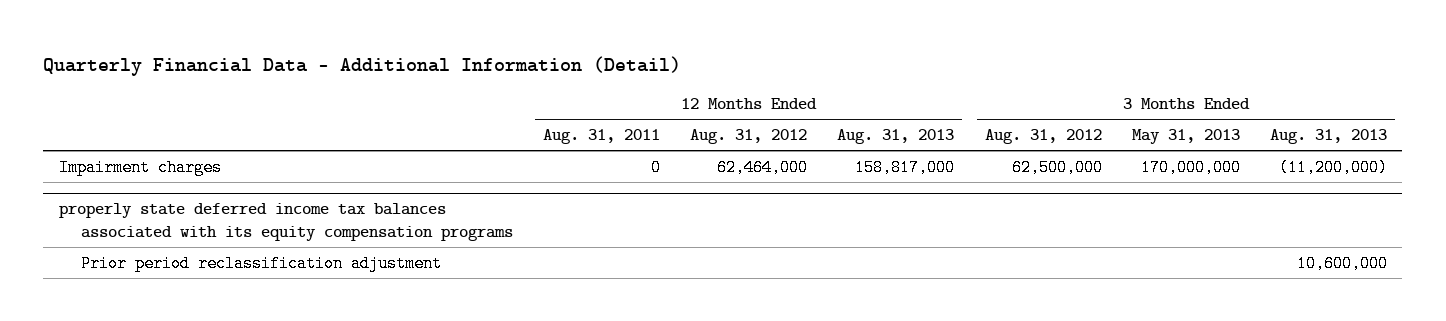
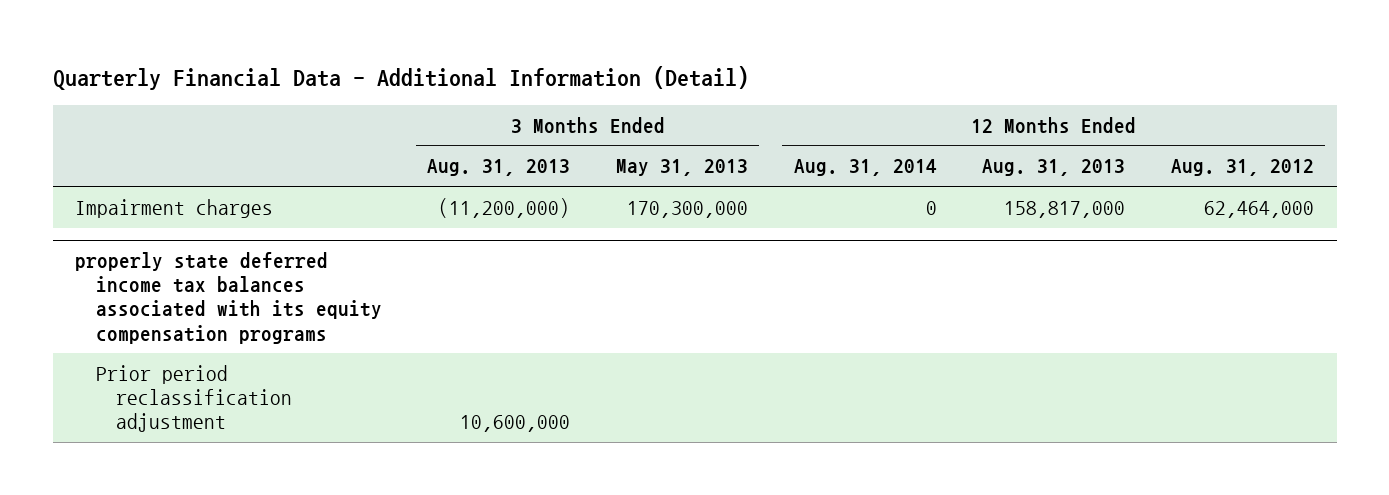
[542,129,660,145] Aug. 31, 2011 -> none
[984,129,1102,145] Aug. 31, 2012 -> none
none -> [793,159,937,177] Aug. 31, 2014
[1140,158,1241,176] 170,000,000 -> [626,200,748,218] 170,300,000

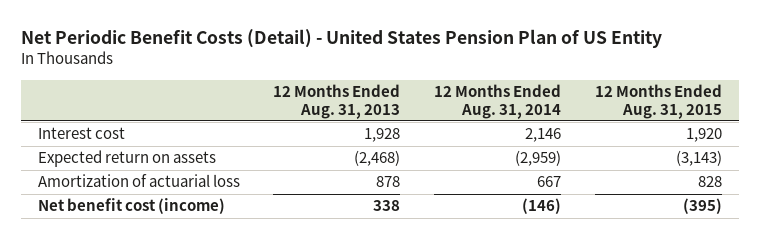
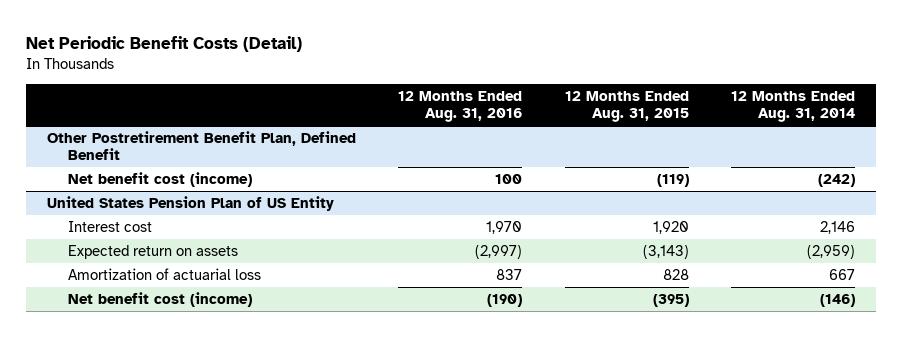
[20,29,662,49] Net Periodic Benefit Costs (Detail) - United States Pension Plan of US Entity -> [25,35,302,52] Net Periodic Benefit Costs (Detail)
[273,83,401,119] 12 Months Ended Aug. 31, 2013 -> none
none -> [398,90,523,123] 12 Months Ended Aug. 31, 2016
none -> [47,130,357,161] Other Postretirement Benefit Plan, Defined Benefit
none -> [67,171,252,187] Net benefit cost (income)
none -> [47,195,335,211] United States Pension Plan of US Entity

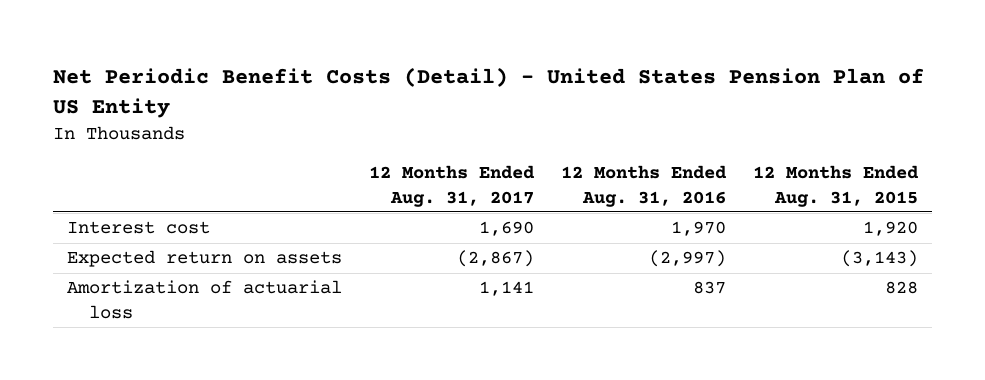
[25,35,302,52] Net Periodic Benefit Costs (Detail) -> [53,67,925,118] Net Periodic Benefit Costs (Detail) - United States Pension Plan of US Entity
[731,90,856,123] 12 Months Ended Aug. 31, 2014 -> none
none -> [368,165,535,207] 12 Months Ended Aug. 31, 2017
[47,130,357,161] Other Postretirement Benefit Plan, Defined Benefit -> none
[67,171,252,187] Net benefit cost (income) -> none
[47,195,335,211] United States Pension Plan of US Entity -> none
[67,291,252,307] Net benefit cost (income) -> none

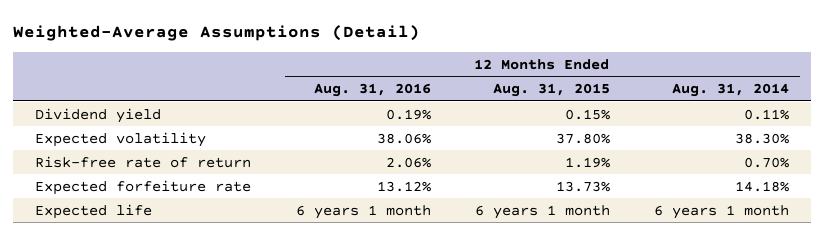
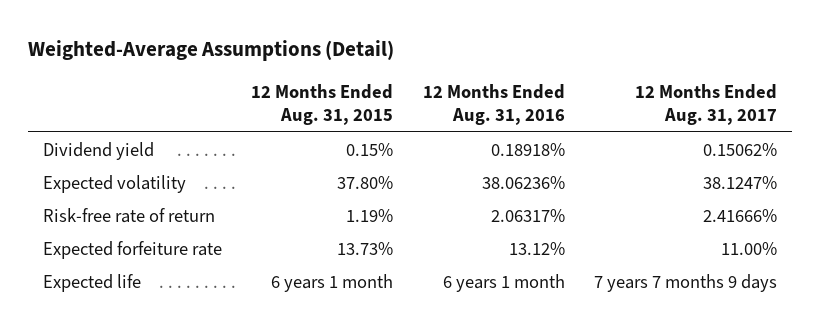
[672,82,790,97] Aug. 31, 2014 -> none
none -> [635,83,778,126] 12 Months Ended Aug. 31, 2017
[385,108,431,120] 0.19% -> [490,142,565,156] 0.18918%
[376,132,431,144] 38.06% -> [481,175,565,189] 38.06236%
[385,156,431,168] 2.06% -> [490,208,565,222] 2.06317%

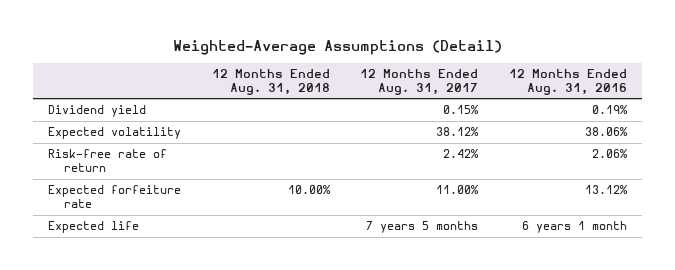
[251,83,394,126] 12 Months Ended Aug. 31, 2015 -> none
none -> [211,69,330,95] 12 Months Ended Aug. 31, 2018
[490,142,565,156] 0.18918% -> [592,105,629,115] 0.19%
[703,142,778,156] 0.15062% -> [443,105,480,115] 0.15%
[481,175,565,189] 38.06236% -> [585,127,629,137] 38.06%
[703,175,778,189] 38.1247% -> [436,127,480,137] 38.12%
[490,208,565,222] 2.06317% -> [592,149,629,159] 2.06%
[703,208,778,222] 2.41666% -> [443,149,480,159] 2.42%
[594,273,778,292] 7 years 7 months 9 days -> [366,221,479,234] 7 years 5 months

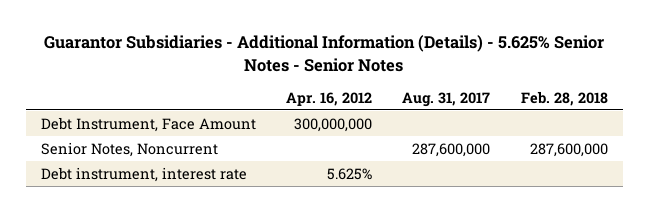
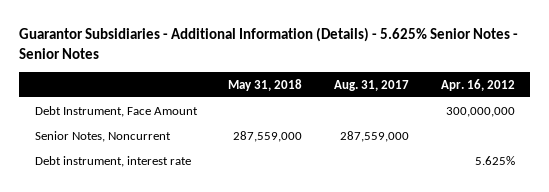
[520,90,608,106] Feb. 28, 2018 -> none
none -> [228,78,303,91] May 31, 2018
[412,142,491,157] 287,600,000 -> [339,130,409,142] 287,559,000

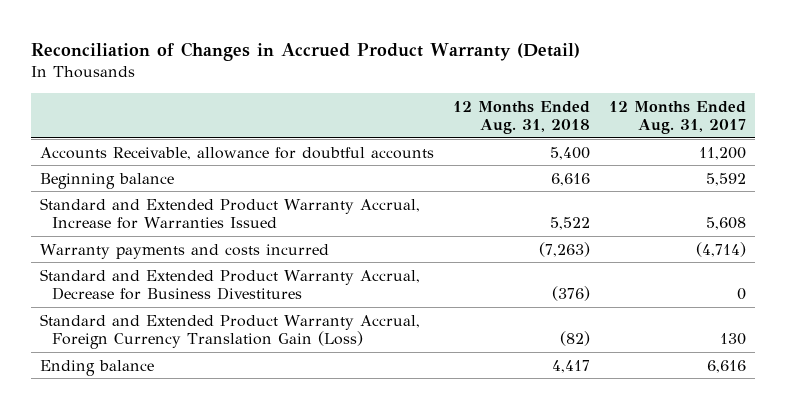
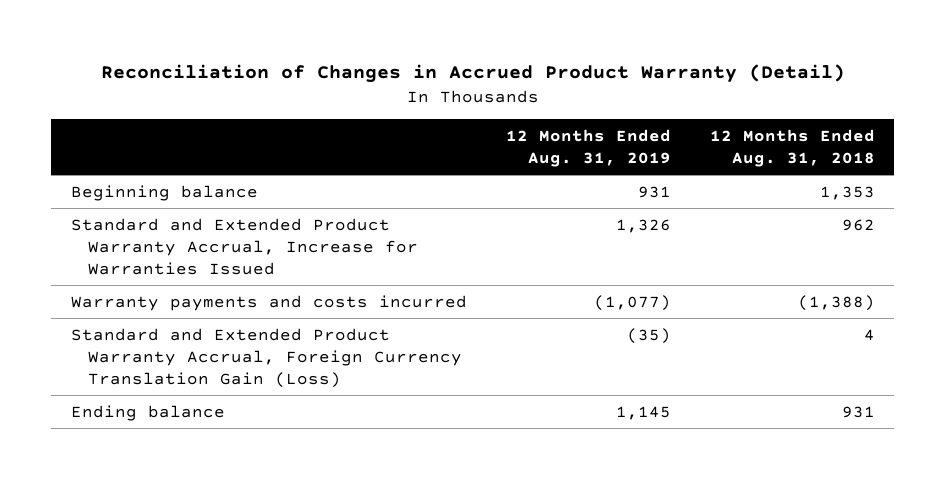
[608,100,746,135] 12 Months Ended Aug. 31, 2017 -> none
none -> [505,128,671,167] 12 Months Ended Aug. 31, 2019
[40,146,435,160] Accounts Receivable, allowance for doubtful accounts -> none
[40,268,421,301] Standard and Extended Product Warranty Accrual, Decrease for Business Divestitures -> none
[551,172,591,186] 6,616 -> [819,185,875,200] 1,353
[550,217,591,231] 5,522 -> [841,218,875,231] 962
[539,241,591,257] (7,263) -> [797,294,875,311] (1,388)
[560,331,591,347] (82) -> [863,328,875,341] 4
[552,359,591,373] 4,417 -> [841,405,875,418] 931

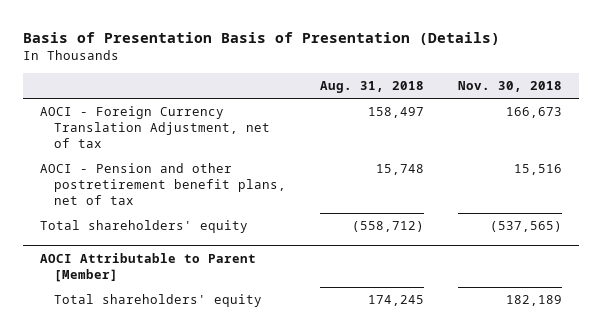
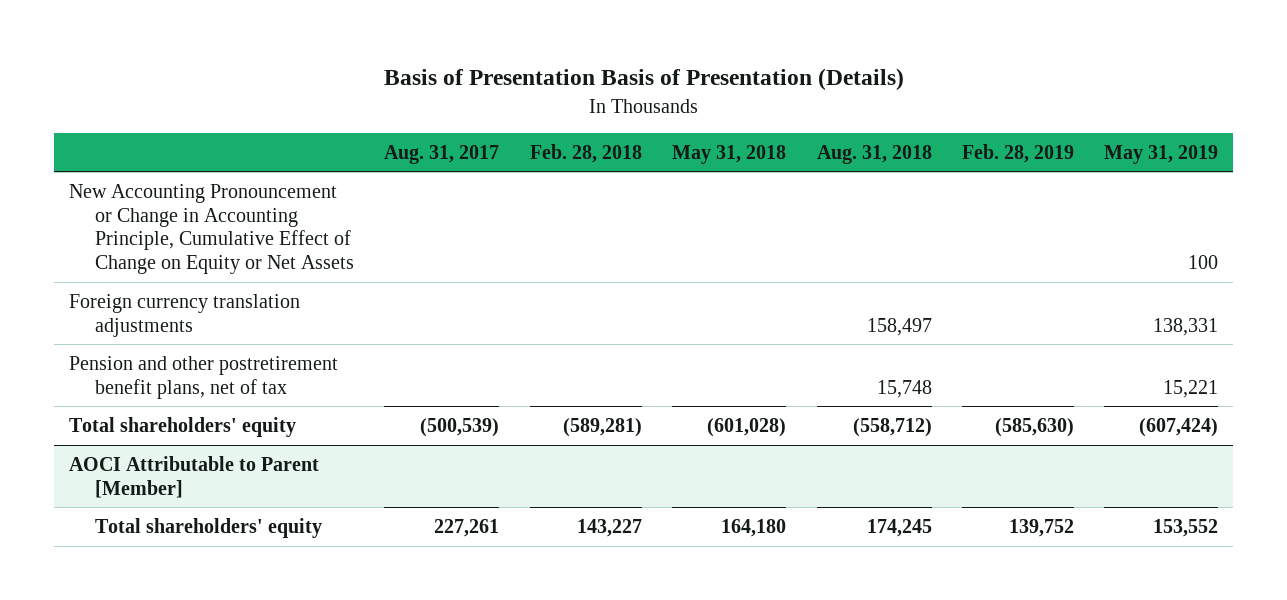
[458,80,563,92] Nov. 30, 2018 -> none
none -> [384,144,500,164] Aug. 31, 2017
none -> [529,143,642,163] Feb. 28, 2018
none -> [672,144,787,164] May 31, 2018
none -> [961,143,1074,163] Feb. 28, 2019
none -> [1104,144,1219,164] May 31, 2019
none -> [69,183,355,275] New Accounting Pronouncement or Change in Accounting Principle, Cumulative Effect of Change on Equity or Net Assets
[40,106,271,148] AOCI - Foreign Currency Translation Adjustment, net of tax -> [69,293,301,337] Foreign currency translation adjustments
[40,163,287,205] AOCI - Pension and other postretirement benefit plans, net of tax -> [69,355,339,399] Pension and other postretirement benefit plans, net of tax

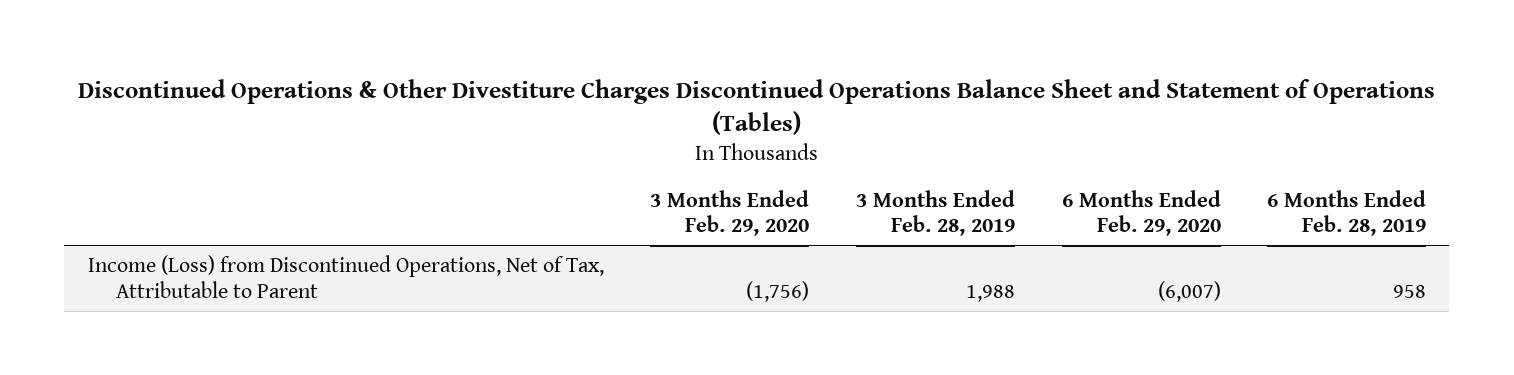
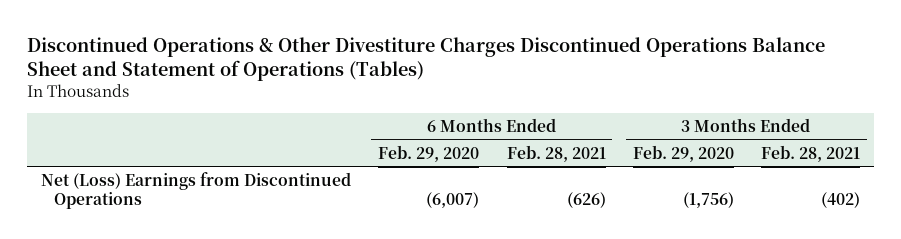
[855,190,1015,237] 3 Months Ended Feb. 28, 2019 -> none
[1267,190,1427,237] 6 Months Ended Feb. 28, 2019 -> none
none -> [506,144,606,162] Feb. 28, 2021
none -> [761,144,861,162] Feb. 28, 2021
[87,255,604,298] Income (Loss) from Discontinued Operations, Net of Tax, Attributable to Parent -> [41,172,352,209] Net (Loss) Earnings from Discontinued Operations

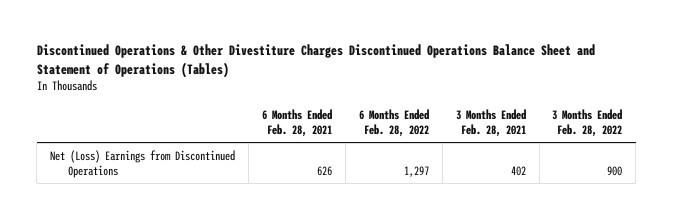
[378,144,480,162] Feb. 29, 2020 -> none
[632,144,734,162] Feb. 29, 2020 -> none
none -> [358,108,429,137] 6 Months Ended Feb. 28, 2022
none -> [552,108,623,137] 3 Months Ended Feb. 28, 2022
[566,191,606,208] (626) -> [317,166,333,177] 626
[821,191,861,208] (402) -> [510,166,526,177] 402

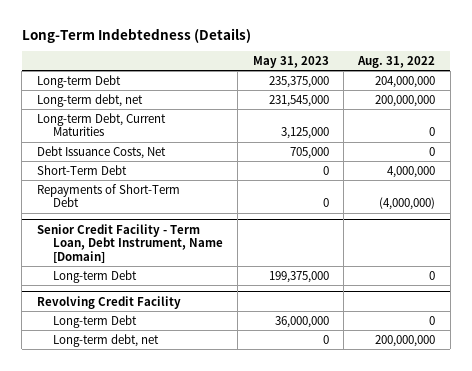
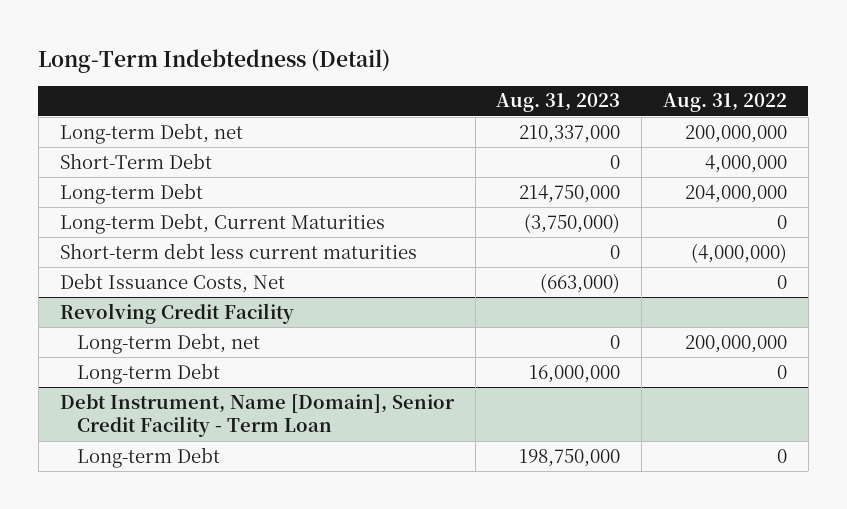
[21,27,251,43] Long-Term Indebtedness (Details) -> [38,49,391,74] Long-Term Indebtedness (Detail)
[252,56,329,69] May 31, 2023 -> none
none -> [496,93,621,113] Aug. 31, 2023
none -> [59,122,243,144] Long-term Debt, net
[36,164,127,175] Short-Term Debt -> [59,152,212,169] Short-Term Debt
[36,93,143,107] Long-term debt, net -> none
none -> [59,242,417,259] Short-term debt less current maturities
[36,183,180,208] Repayments of Short-Term Debt -> none
[36,223,224,264] Senior Credit Facility - Term Loan, Debt Instrument, Name [Domain] -> none
[53,269,138,283] Long-term Debt -> none
none -> [77,332,261,354] Long-term Debt, net
none -> [59,393,455,438] Debt Instrument, Name [Domain], Senior Credit Facility - Term Loan
[53,333,160,347] Long-term debt, net -> [77,446,221,468] Long-term Debt
[375,334,436,347] 200,000,000 -> [777,448,788,463] 0

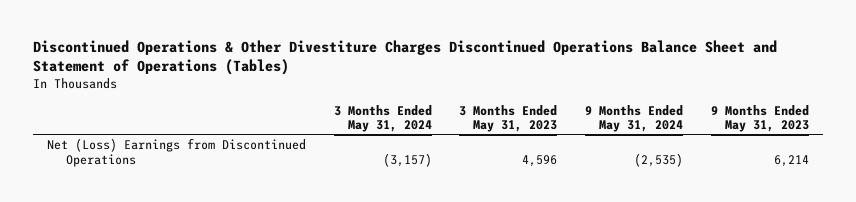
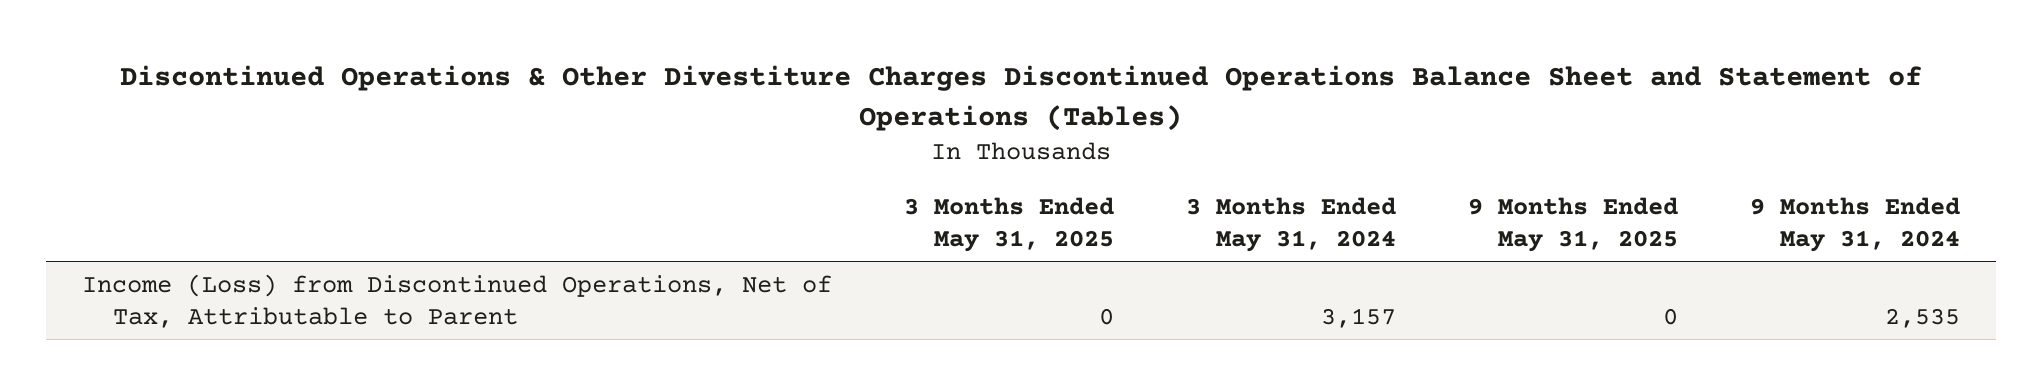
[459,104,558,133] 3 Months Ended May 31, 2023 -> none
[711,104,810,133] 9 Months Ended May 31, 2023 -> none
none -> [904,197,1115,253] 3 Months Ended May 31, 2025
none -> [1467,197,1678,253] 9 Months Ended May 31, 2025
[46,137,306,167] Net (Loss) Earnings from Discontinued Operations -> [82,273,833,328] Income (Loss) from Discontinued Operations, Net of Tax, Attributable to Parent
[382,152,432,167] (3,157) -> [1320,307,1396,328] 3,157
[634,152,684,167] (2,535) -> [1884,307,1960,328] 2,535

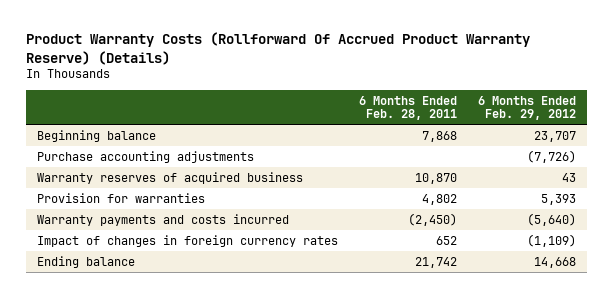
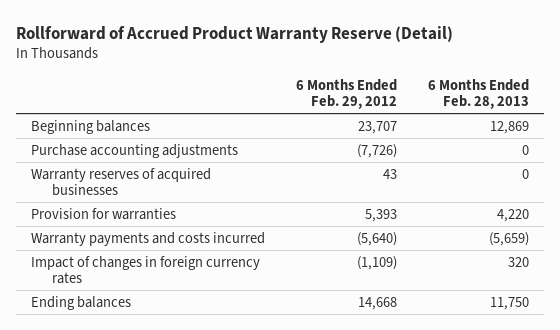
[26,32,531,65] Product Warranty Costs (Rollforward Of Accrued Product Warranty Reserve) (Details) -> [16,25,454,43] Rollforward of Accrued Product Warranty Reserve (Detail)
[359,95,458,121] 6 Months Ended Feb. 28, 2011 -> none
none -> [427,78,529,110] 6 Months Ended Feb. 28, 2013
[36,129,156,142] Beginning balance -> [31,119,151,134] Beginning balances
[36,171,303,184] Warranty reserves of acquired business -> [31,167,212,197] Warranty reserves of acquired businesses
[36,255,135,268] Ending balance -> [31,295,132,310] Ending balances

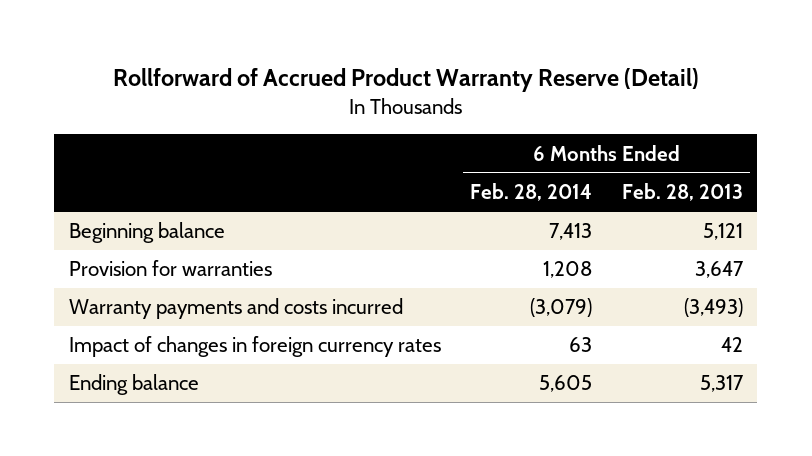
[296,78,398,110] 6 Months Ended Feb. 29, 2012 -> none
none -> [470,183,593,202] Feb. 28, 2014
[31,143,239,158] Purchase accounting adjustments -> none
[31,167,212,197] Warranty reserves of acquired businesses -> none
[31,119,151,134] Beginning balances -> [68,222,225,244] Beginning balance
[489,120,529,134] 12,869 -> [702,223,743,241] 5,121
[496,208,529,222] 4,220 -> [694,261,744,279] 3,647
[488,231,529,246] (5,659) -> [683,298,743,318] (3,493)
[507,256,529,267] 320 -> [720,337,743,353] 42
[31,295,132,310] Ending balances -> [68,374,199,396] Ending balance
[489,296,529,310] 11,750 -> [699,375,744,393] 5,317

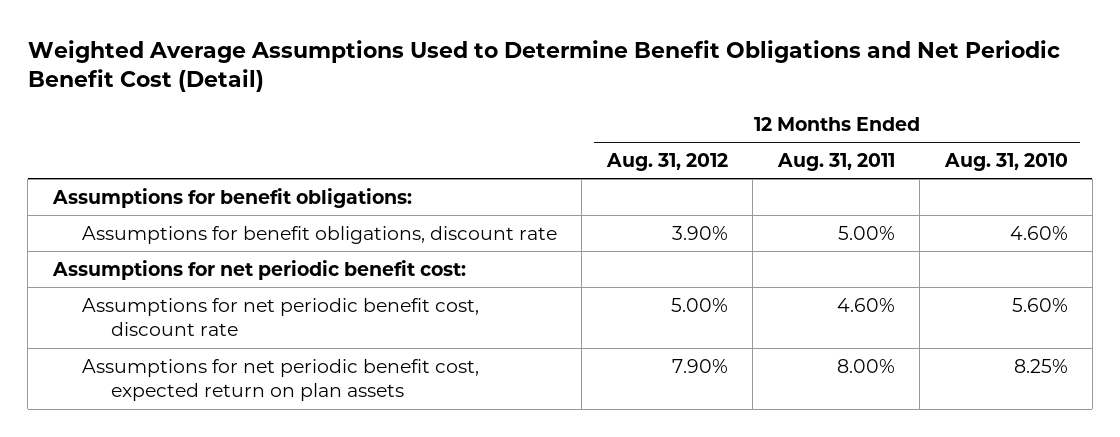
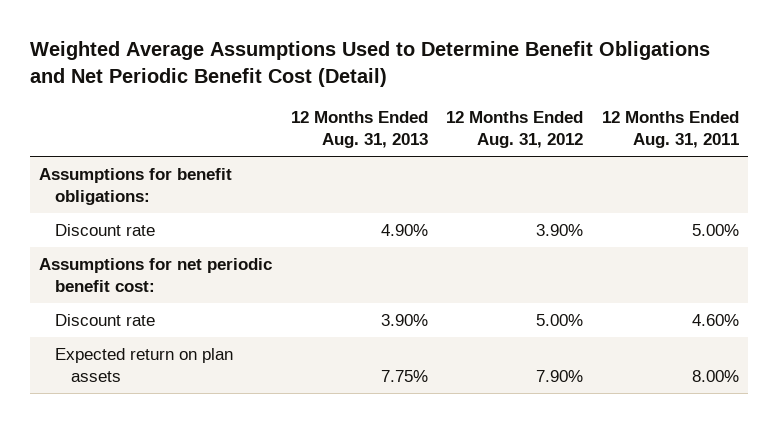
[943,153,1068,172] Aug. 31, 2010 -> none
none -> [290,111,428,149] 12 Months Ended Aug. 31, 2013
[81,225,557,244] Assumptions for benefit obligations, discount rate -> [55,223,156,236] Discount rate
[81,297,479,337] Assumptions for net periodic benefit cost, discount rate -> [55,313,156,326] Discount rate
[81,358,479,402] Assumptions for net periodic benefit cost, expected return on plan assets -> [55,347,234,382] Expected return on plan assets

